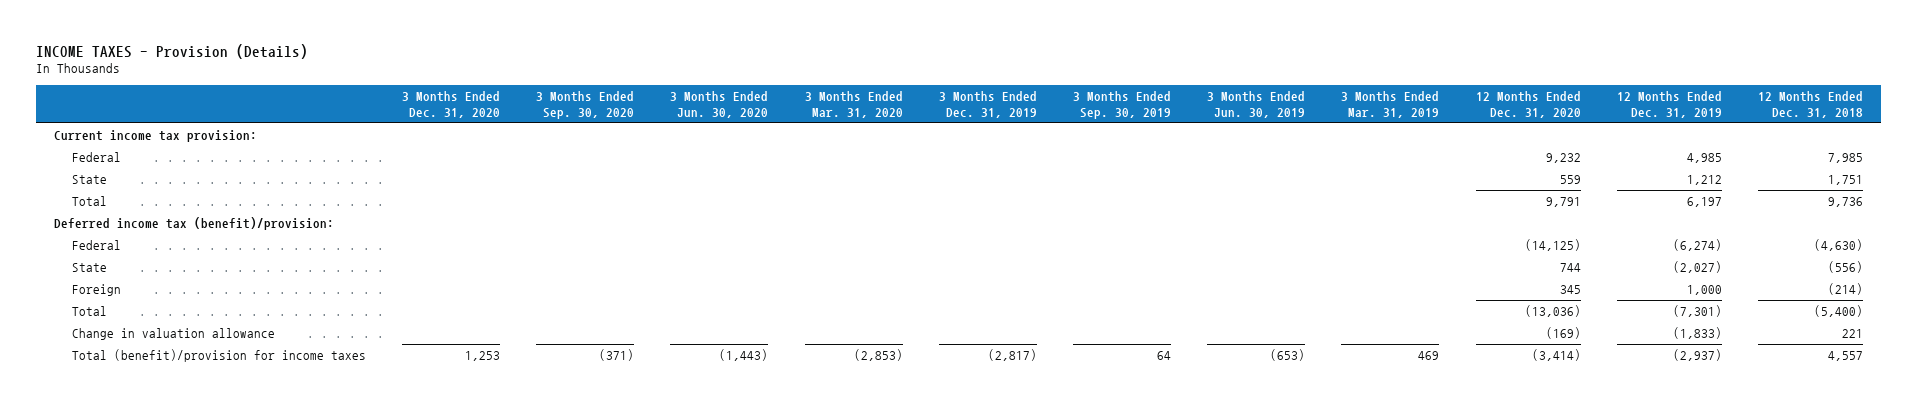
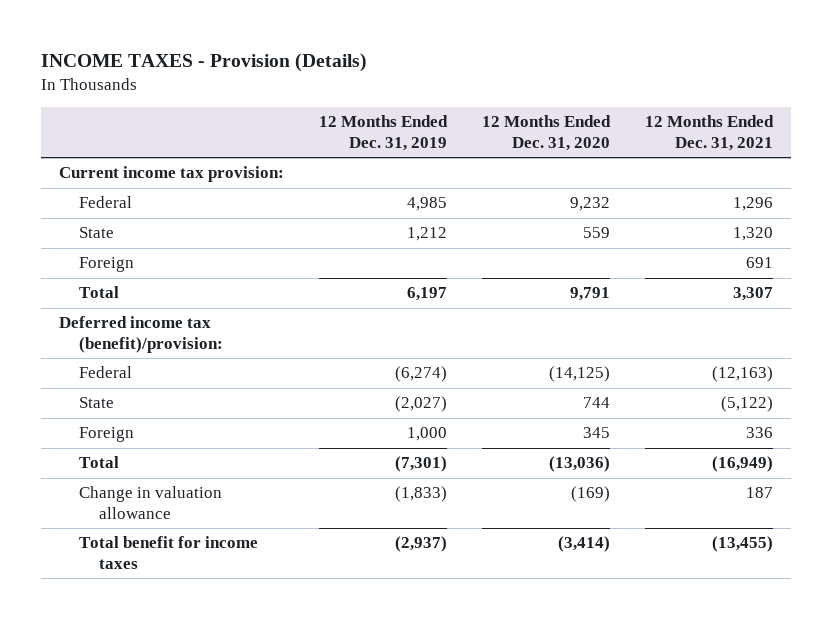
[401,91,500,118] 3 Months Ended Dec. 31, 2020 -> none
[536,91,635,119] 3 Months Ended Sep. 30, 2020 -> none
[670,91,769,118] 3 Months Ended Jun. 30, 2020 -> none
[804,91,903,118] 3 Months Ended Mar. 31, 2020 -> none
[938,91,1037,118] 3 Months Ended Dec. 31, 2019 -> none
[1072,91,1171,119] 3 Months Ended Sep. 30, 2019 -> none
[1207,91,1306,118] 3 Months Ended Jun. 30, 2019 -> none
[1341,91,1440,118] 3 Months Ended Mar. 31, 2019 -> none
[1757,91,1863,118] 12 Months Ended Dec. 31, 2018 -> none
none -> [645,115,775,151] 12 Months Ended Dec. 31, 2021
none -> [79,257,135,273] Foreign
[71,349,366,363] Total (benefit)/provision for income taxes -> [79,536,259,570] Total benefit for income taxes

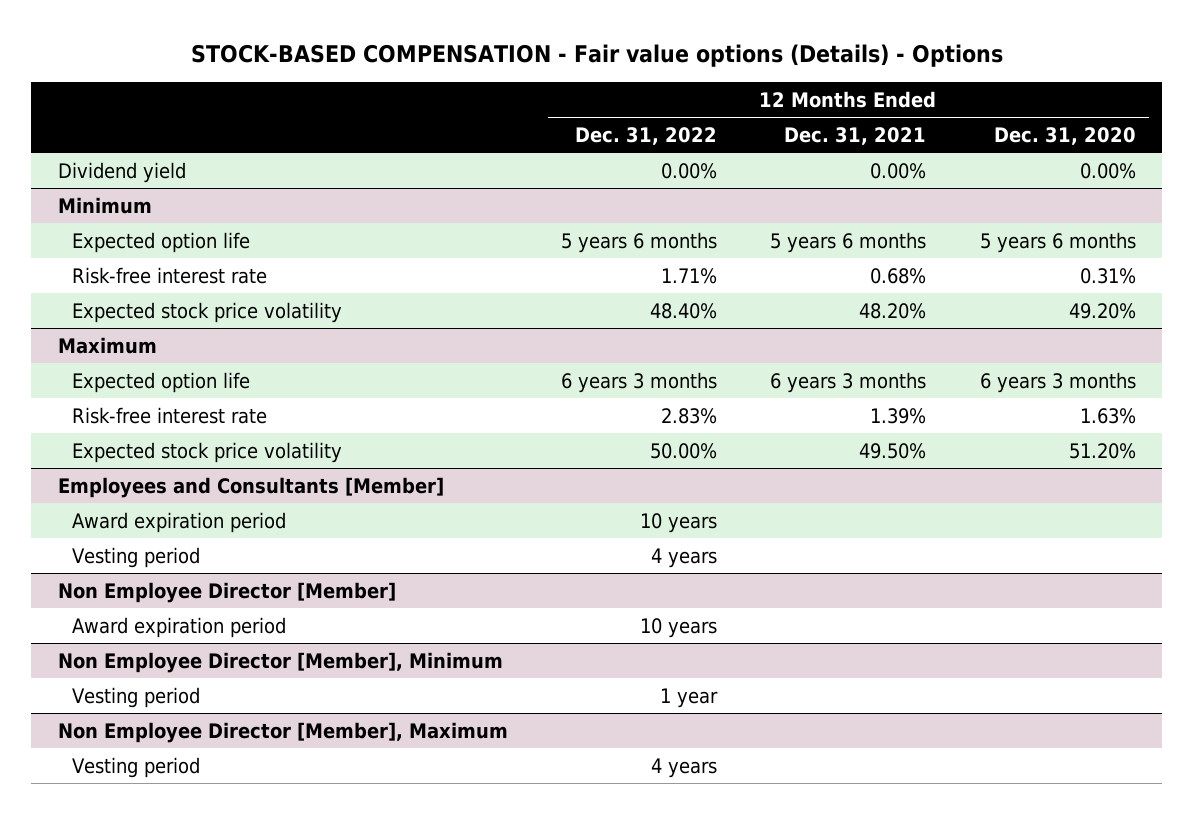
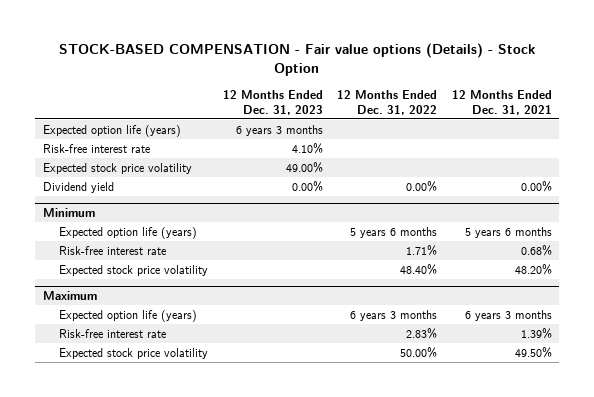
[190,44,1003,68] STOCK-BASED COMPENSATION - Fair value options (Details) - Options -> [59,43,536,77] STOCK-BASED COMPENSATION - Fair value options (Details) - Stock Option
[993,127,1136,146] Dec. 31, 2020 -> none
none -> [222,90,323,115] 12 Months Ended Dec. 31, 2023
none -> [42,124,181,137] Expected option life (years)
none -> [42,143,150,153] Risk-free interest rate
none -> [42,162,192,174] Expected stock price volatility
[72,231,251,253] Expected option life -> [59,226,198,239] Expected option life (years)
[72,371,251,393] Expected option life -> [59,309,198,322] Expected option life (years)
[57,476,444,498] Employees and Consultants [Member] -> none
[72,511,287,533] Award expiration period -> none
[72,546,201,568] Vesting period -> none
[57,581,396,603] Non Employee Director [Member] -> none
[72,616,287,638] Award expiration period -> none
[57,651,503,673] Non Employee Director [Member], Minimum -> none
[72,686,201,708] Vesting period -> none
[57,721,508,743] Non Employee Director [Member], Maximum -> none
[72,756,201,778] Vesting period -> none

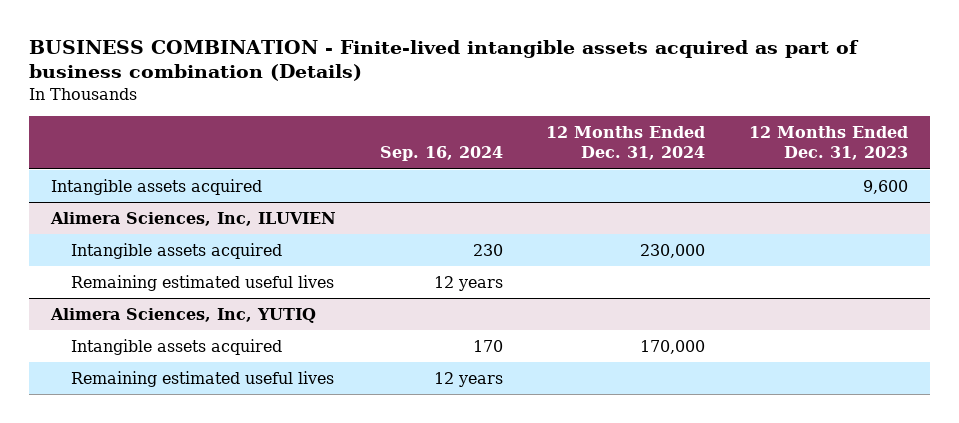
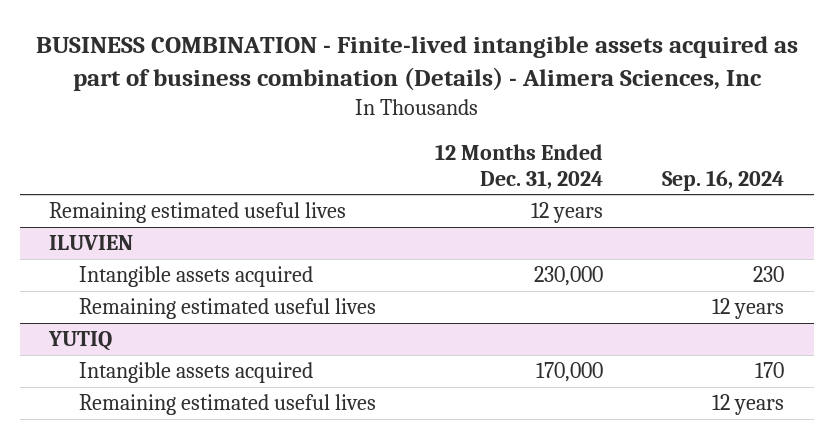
[28,39,859,82] BUSINESS COMBINATION - Finite-lived intangible assets acquired as part of business combination (Details) -> [35,36,798,92] BUSINESS COMBINATION - Finite-lived intangible assets acquired as part of business combination (Details) - Alimera Sciences, Inc
[749,126,909,161] 12 Months Ended Dec. 31, 2023 -> none
[50,179,262,196] Intangible assets acquired -> none
[49,212,336,227] Alimera Sciences, Inc, ILUVIEN -> none
none -> [49,202,347,224] Remaining estimated useful lives
none -> [49,235,134,251] ILUVIEN
[49,308,316,324] Alimera Sciences, Inc, YUTIQ -> none
none -> [48,331,113,352] YUTIQ

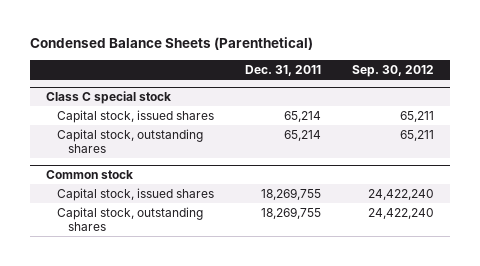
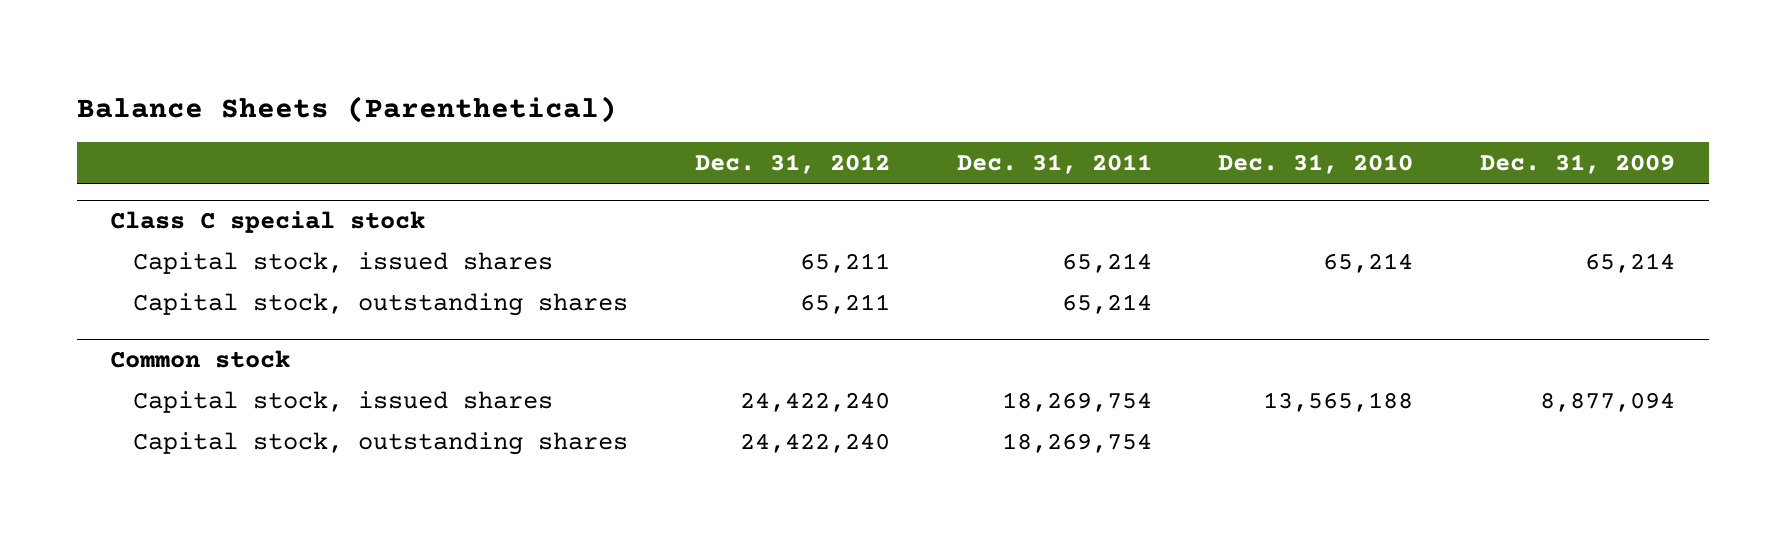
[29,37,313,51] Condensed Balance Sheets (Parenthetical) -> [76,95,617,123] Balance Sheets (Parenthetical)
[352,64,435,77] Sep. 30, 2012 -> none
none -> [694,154,890,175] Dec. 31, 2012
none -> [1218,154,1414,175] Dec. 31, 2010
none -> [1480,154,1676,175] Dec. 31, 2009
[261,187,322,200] 18,269,755 -> [1001,391,1152,412] 18,269,754
[261,206,322,219] 18,269,755 -> [1001,432,1152,453] 18,269,754

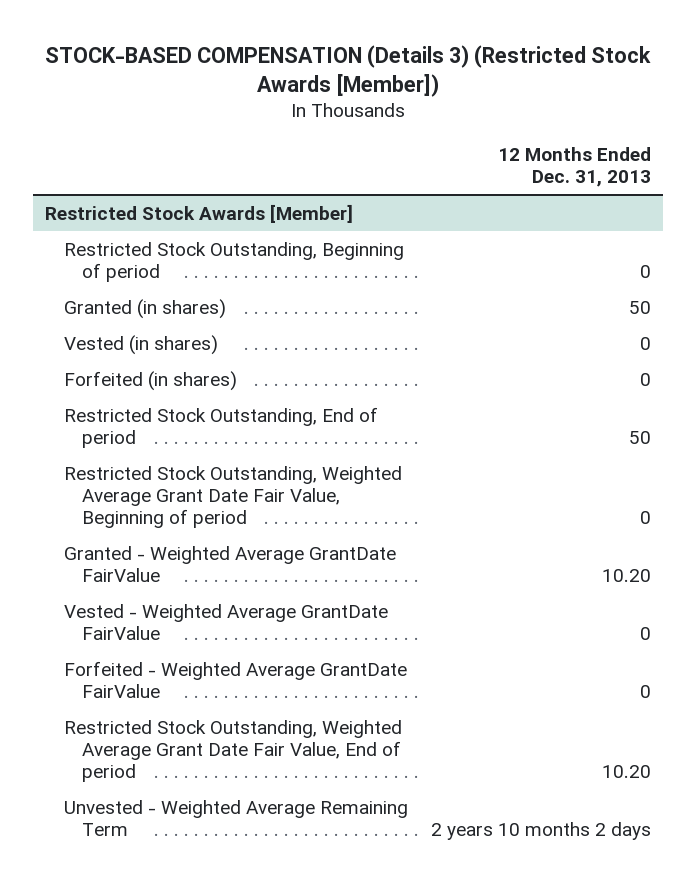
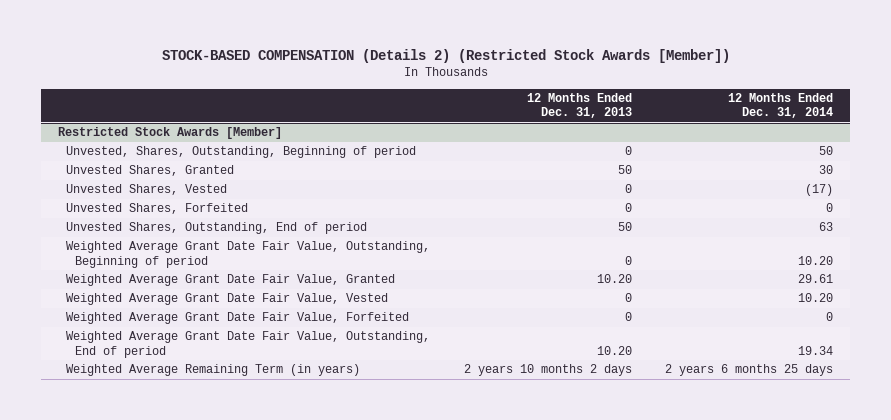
[45,44,652,97] STOCK-BASED COMPENSATION (Details 3) (Restricted Stock Awards [Member]) -> [161,49,730,64] STOCK-BASED COMPENSATION (Details 2) (Restricted Stock Awards [Member])
none -> [728,92,834,119] 12 Months Ended Dec. 31, 2014
[63,241,404,282] Restricted Stock Outstanding, Beginning of period -> [66,146,417,159] Unvested, Shares, Outstanding, Beginning of period
[63,298,226,319] Granted (in shares) -> [66,165,235,177] Unvested Shares, Granted
[63,334,218,355] Vested (in shares) -> [66,184,228,196] Unvested Shares, Vested
[63,370,237,391] Forfeited (in shares) -> [66,203,249,215] Unvested Shares, Forfeited
[63,406,378,448] Restricted Stock Outstanding, End of period -> [66,222,368,235] Unvested Shares, Outstanding, End of period
[63,465,402,528] Restricted Stock Outstanding, Weighted Average Grant Date Fair Value, Beginning of period -> [66,241,431,268] Weighted Average Grant Date Fair Value, Outstanding, Beginning of period
[63,545,396,582] Granted - Weighted Average GrantDate FairValue -> [66,274,396,287] Weighted Average Grant Date Fair Value, Granted
[63,603,388,640] Vested - Weighted Average GrantDate FairValue -> [66,293,389,306] Weighted Average Grant Date Fair Value, Vested
[63,660,407,698] Forfeited - Weighted Average GrantDate FairValue -> [66,312,410,325] Weighted Average Grant Date Fair Value, Forfeited
[63,719,402,782] Restricted Stock Outstanding, Weighted Average Grant Date Fair Value, End of period -> [66,331,431,358] Weighted Average Grant Date Fair Value, Outstanding, End of period
[63,799,408,836] Unvested - Weighted Average Remaining Term -> [66,364,361,377] Weighted Average Remaining Term (in years)

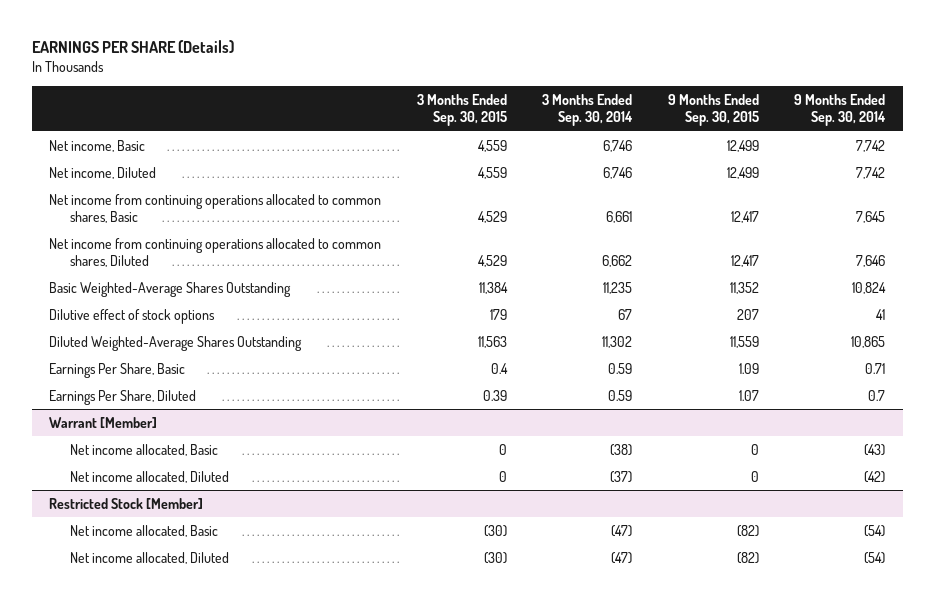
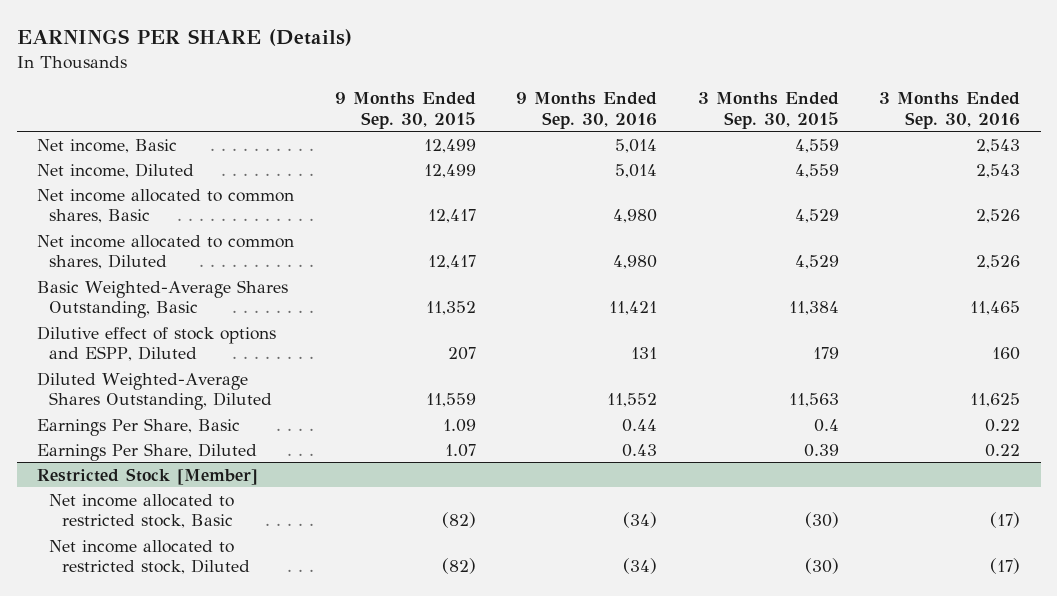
[542,94,634,127] 3 Months Ended Sep. 30, 2014 -> none
[794,94,887,127] 9 Months Ended Sep. 30, 2014 -> none
none -> [516,92,658,129] 9 Months Ended Sep. 30, 2016
none -> [879,92,1021,129] 3 Months Ended Sep. 30, 2016
[49,193,382,224] Net income from continuing operations allocated to common shares, Basic -> [36,188,294,224] Net income allocated to common shares, Basic
[49,237,382,268] Net income from continuing operations allocated to common shares, Diluted -> [36,234,294,270] Net income allocated to common shares, Diluted
[49,281,292,297] Basic Weighted-Average Shares Outstanding -> [36,279,288,319] Basic Weighted-Average Shares Outstanding, Basic
[49,308,216,324] Dilutive effect of stock options -> [36,325,276,362] Dilutive effect of stock options and ESPP, Diluted
[49,335,303,351] Diluted Weighted-Average Shares Outstanding -> [36,371,273,411] Diluted Weighted-Average Shares Outstanding, Diluted
[49,416,158,428] Warrant [Member] -> none
[69,443,218,456] Net income allocated, Basic -> none
[69,470,229,483] Net income allocated, Diluted -> none
[69,524,218,537] Net income allocated, Basic -> [49,493,235,529] Net income allocated to restricted stock, Basic
[69,551,229,564] Net income allocated, Diluted -> [49,539,251,575] Net income allocated to restricted stock, Diluted

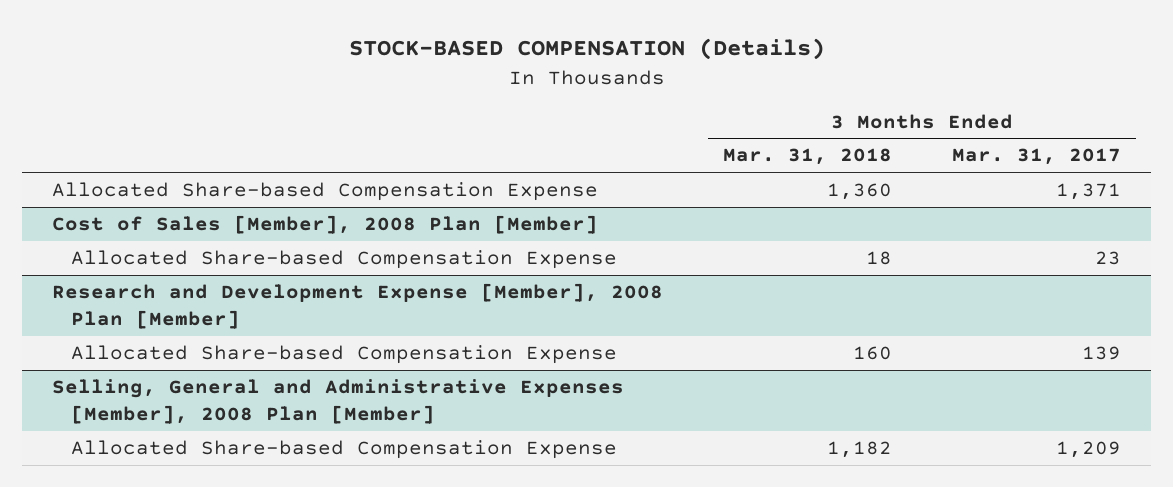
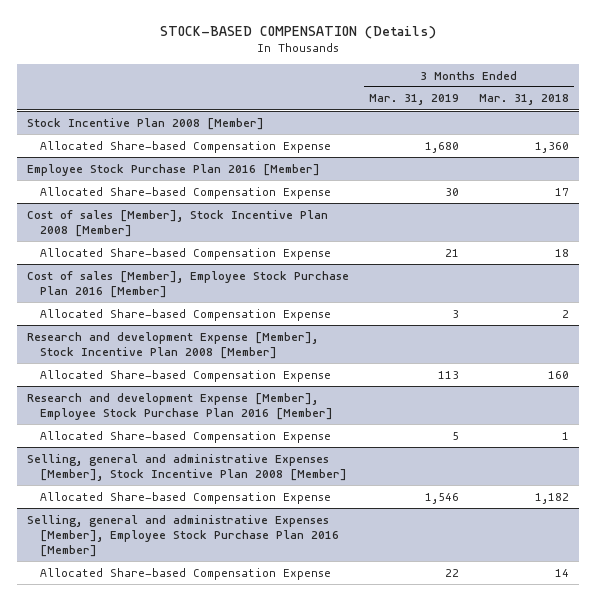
[951,148,1121,166] Mar. 31, 2017 -> none
none -> [369,94,460,106] Mar. 31, 2019
none -> [27,117,265,130] Stock Incentive Plan 2008 [Member]
none -> [27,163,321,176] Employee Stock Purchase Plan 2016 [Member]
none -> [39,186,331,199] Allocated Share-based Compensation Expense
[52,215,599,235] Cost of Sales [Member], 2008 Plan [Member] -> [27,209,329,237] Cost of sales [Member], Stock Incentive Plan 2008 [Member]
none -> [27,270,350,298] Cost of sales [Member], Employee Stock Purchase Plan 2016 [Member]
none -> [39,308,331,321] Allocated Share-based Compensation Expense
[52,283,664,330] Research and Development Expense [Member], 2008 Plan [Member] -> [27,331,319,359] Research and development Expense [Member], Stock Incentive Plan 2008 [Member]
none -> [27,392,333,420] Research and development Expense [Member], Employee Stock Purchase Plan 2016 [Member]
none -> [39,430,331,443] Allocated Share-based Compensation Expense
[52,379,625,425] Selling, General and Administrative Expenses [Member], 2008 Plan [Member] -> [27,453,347,481] Selling, general and administrative Expenses [Member], Stock Incentive Plan 2008 [Member]
none -> [27,514,339,557] Selling, general and administrative Expenses [Member], Employee Stock Purchase Plan 2016 [Member]
none -> [39,567,331,580] Allocated Share-based Compensation Expense

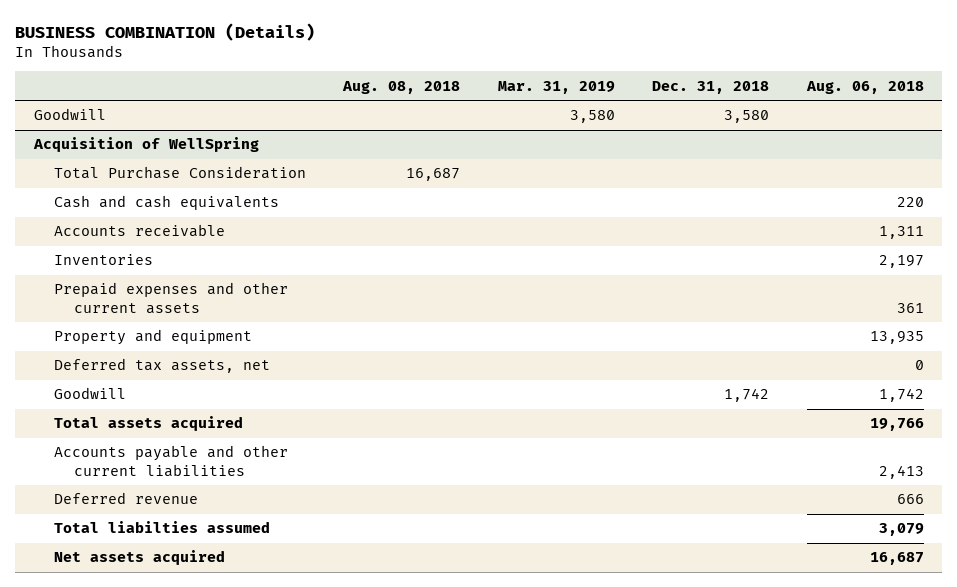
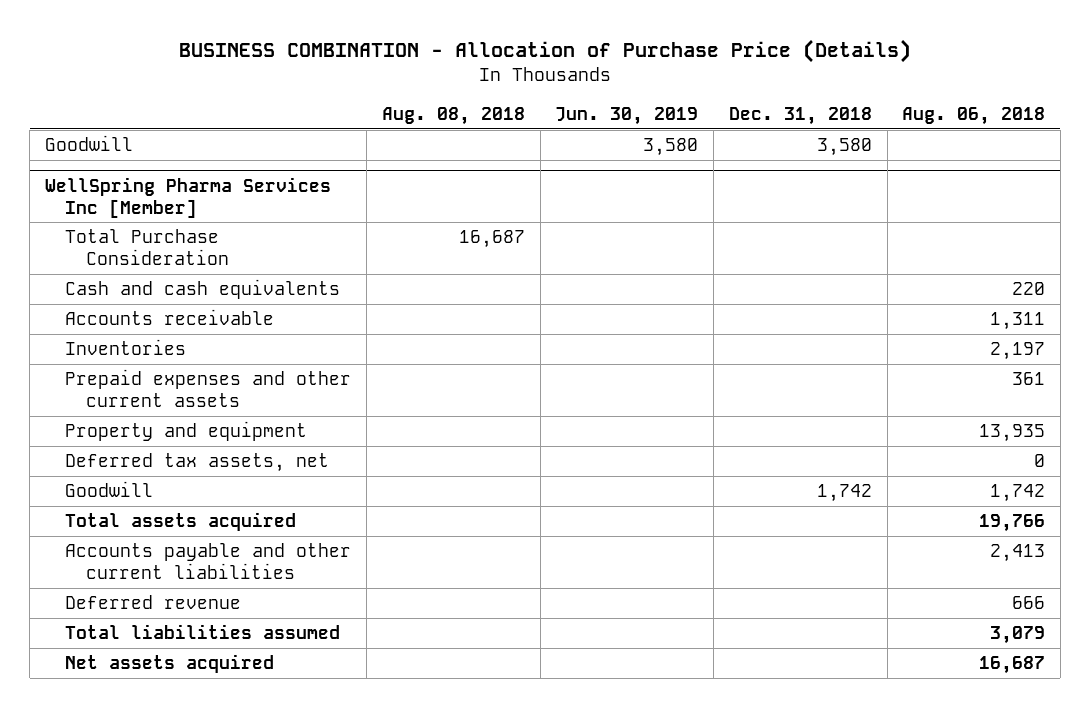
[15,22,316,41] BUSINESS COMBINATION (Details) -> [179,39,912,64] BUSINESS COMBINATION - Allocation of Purchase Price (Details)
[497,80,615,94] Mar. 31, 2019 -> none
none -> [555,106,699,125] Jun. 30, 2019
[32,137,259,153] Acquisition of WellSpring -> [45,177,332,218] WellSpring Pharma Services Inc [Member]
[54,521,271,534] Total liabilties assumed -> [65,624,341,640] Total liabilities assumed

